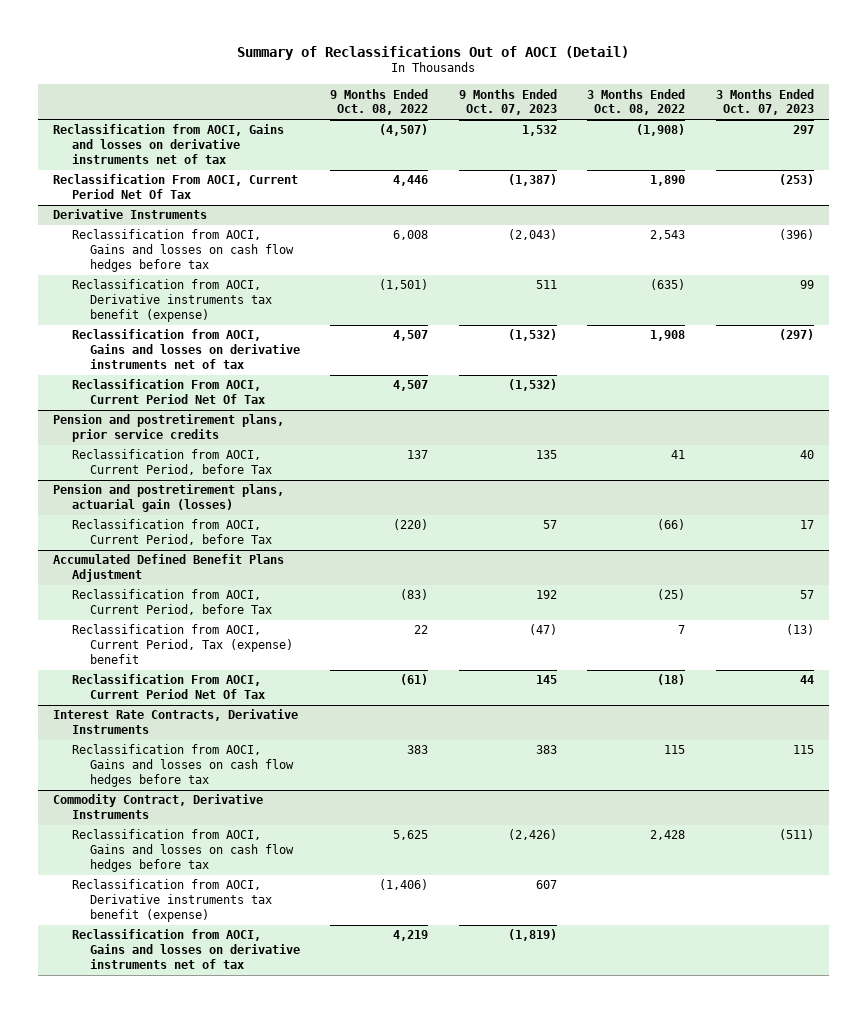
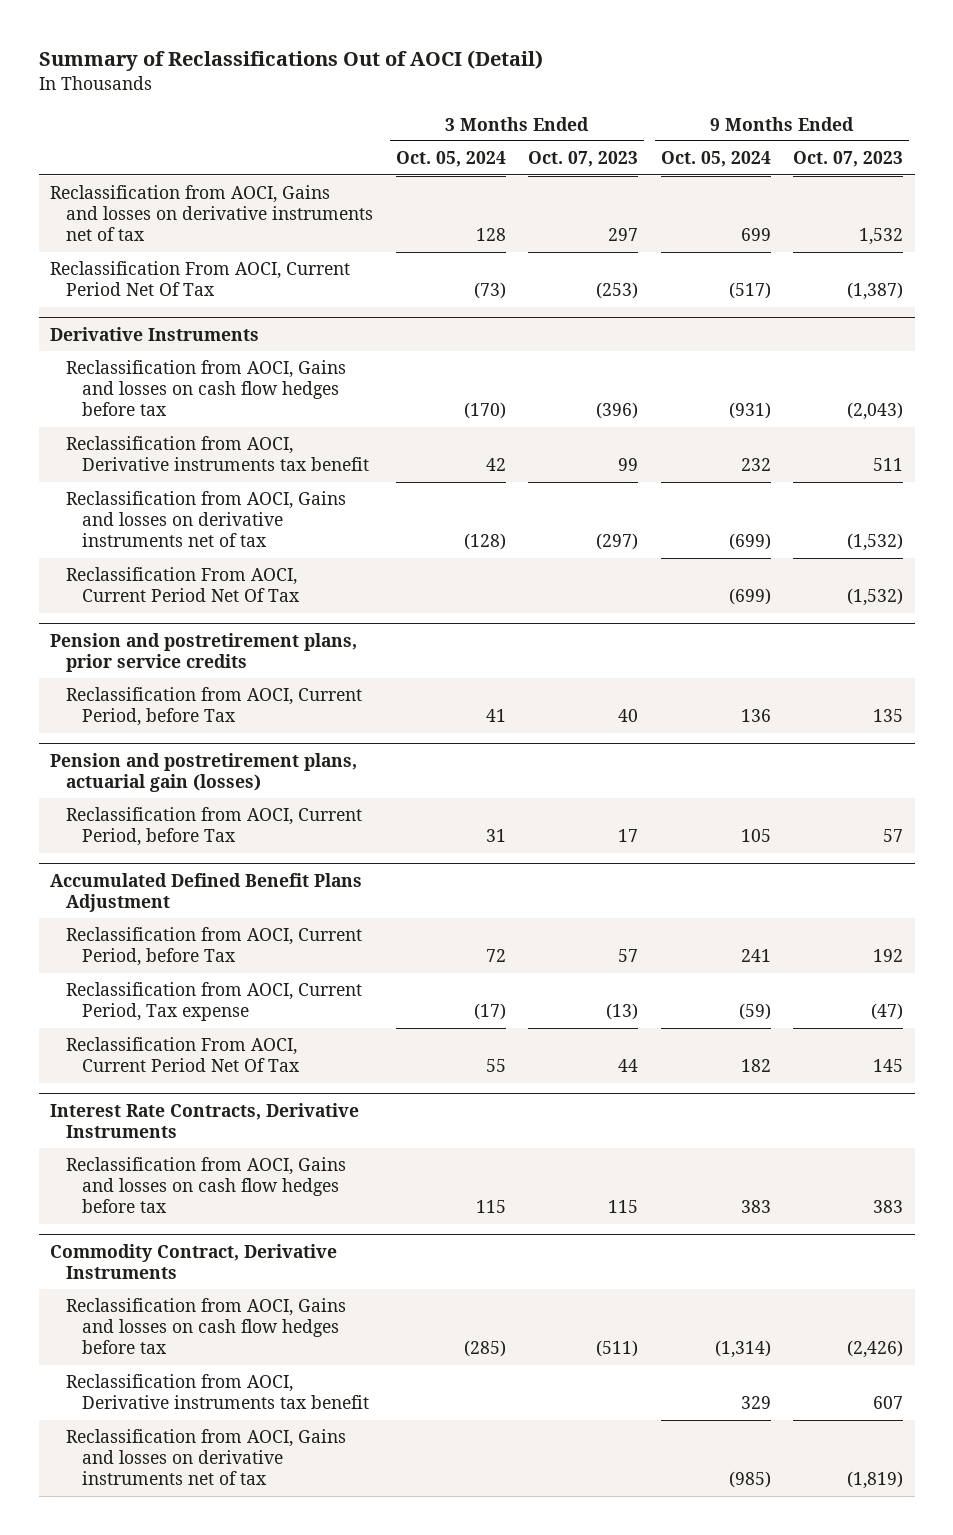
[330,88,429,116] 9 Months Ended Oct. 08, 2022 -> none
[587,88,686,116] 3 Months Ended Oct. 08, 2022 -> none
none -> [395,151,506,168] Oct. 05, 2024
none -> [660,151,771,168] Oct. 05, 2024
[71,279,272,322] Reclassification from AOCI, Derivative instruments tax benefit (expense) -> [66,436,370,472] Reclassification from AOCI, Derivative instruments tax benefit
[71,624,293,664] Reclassification from AOCI, Current Period, Tax (expense) benefit -> [66,982,363,1022] Reclassification from AOCI, Current Period, Tax expense
[71,879,272,922] Reclassification from AOCI, Derivative instruments tax benefit (expense) -> [66,1374,370,1410] Reclassification from AOCI, Derivative instruments tax benefit

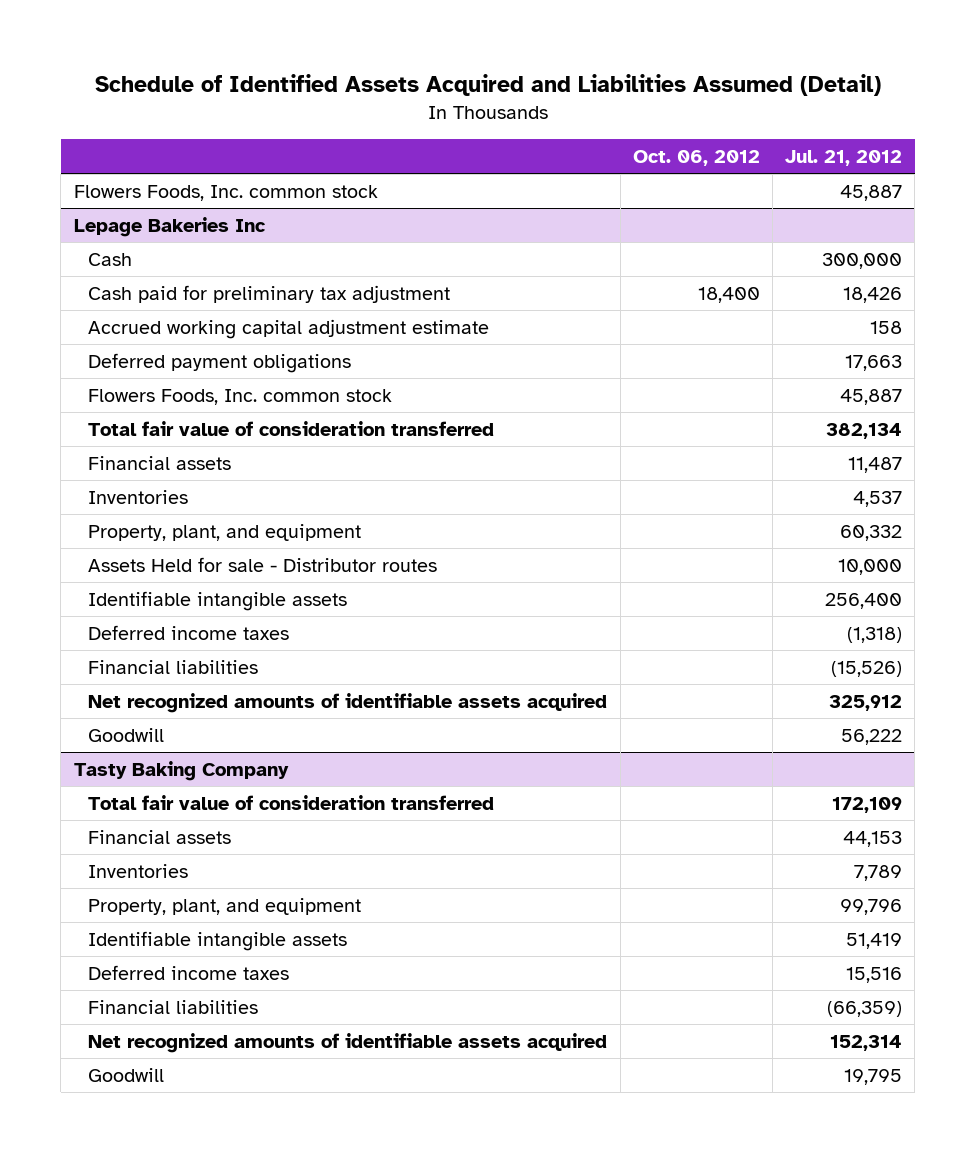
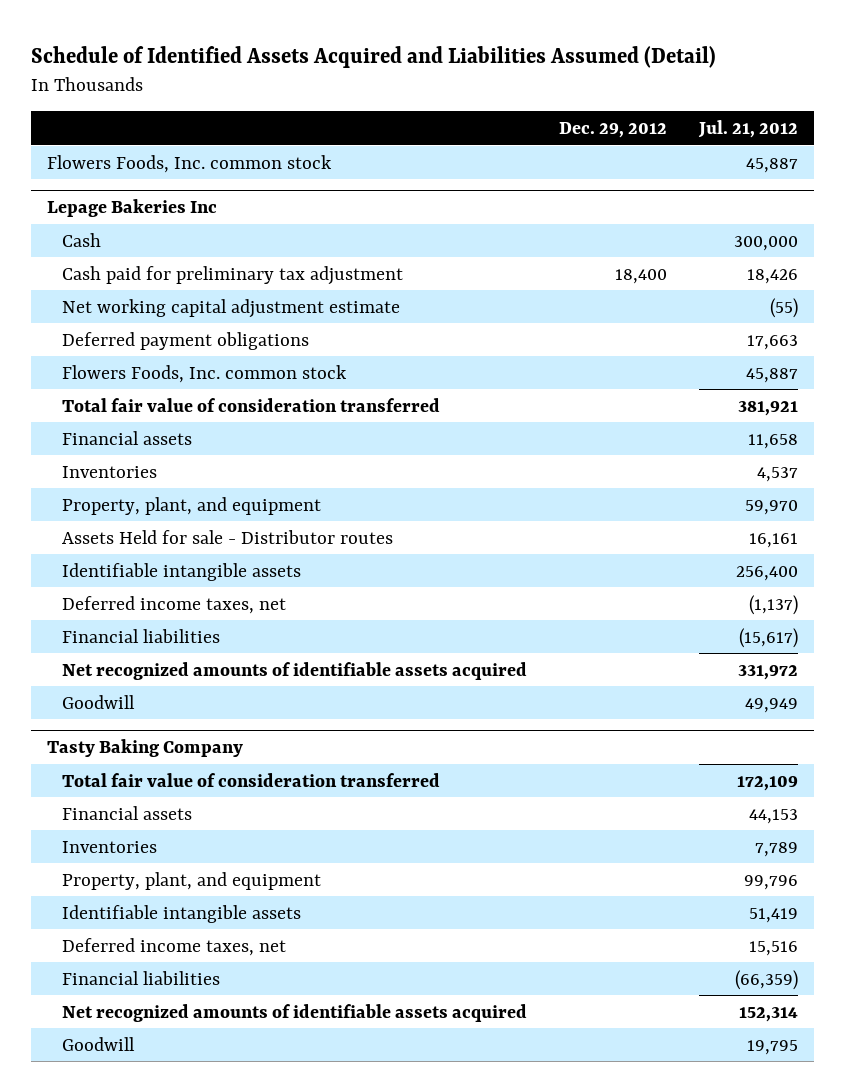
[632,150,760,167] Oct. 06, 2012 -> none
none -> [559,121,668,138] Dec. 29, 2012
[88,318,490,339] Accrued working capital adjustment estimate -> [62,298,401,318] Net working capital adjustment estimate
[869,320,902,334] 158 -> [770,297,799,318] (55)
[825,422,902,439] 382,134 -> [738,400,799,416] 381,921
[847,456,902,473] 11,487 -> [748,433,799,449] 11,658
[839,524,902,541] 60,332 -> [745,499,799,515] 59,970
[837,558,902,575] 10,000 -> [749,532,799,548] 16,161
[88,624,290,640] Deferred income taxes -> [62,595,287,614] Deferred income taxes, net
[846,626,902,643] (1,318) -> [749,594,799,615] (1,137)
[830,660,902,677] (15,526) -> [739,627,799,648] (15,617)
[828,694,902,711] 325,912 -> [738,664,799,680] 331,972
[840,728,902,745] 56,222 -> [745,697,799,713] 49,949
[88,964,290,980] Deferred income taxes -> [62,937,287,956] Deferred income taxes, net

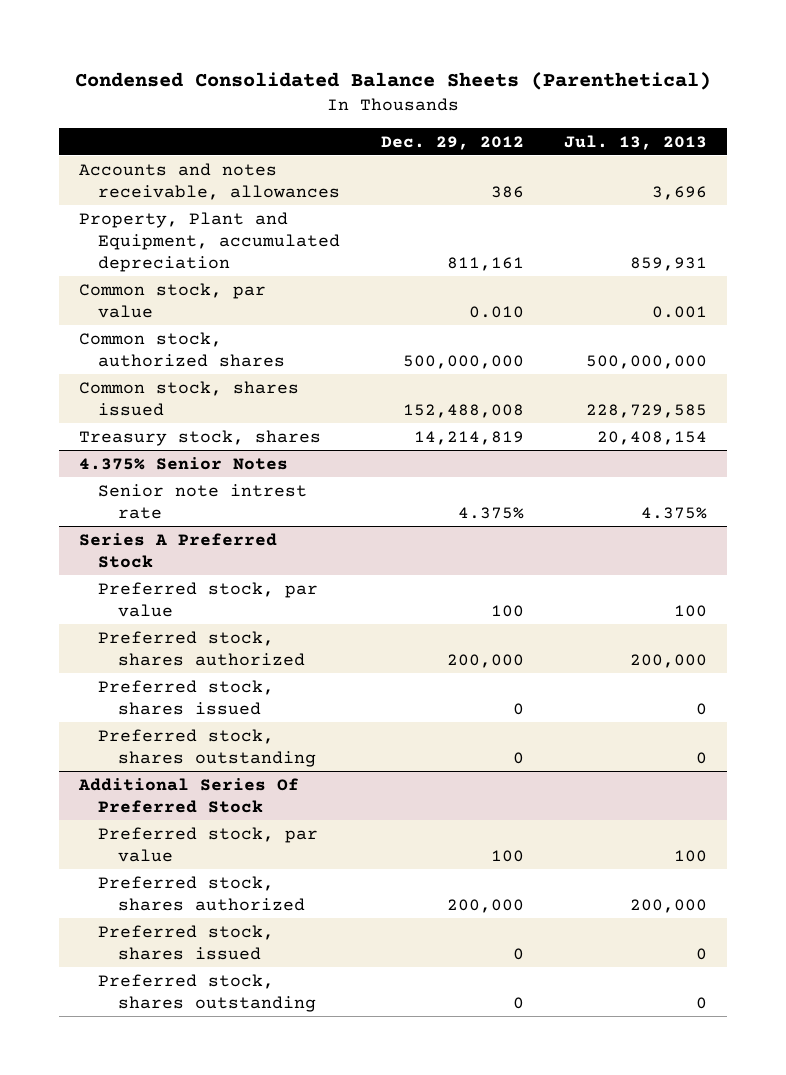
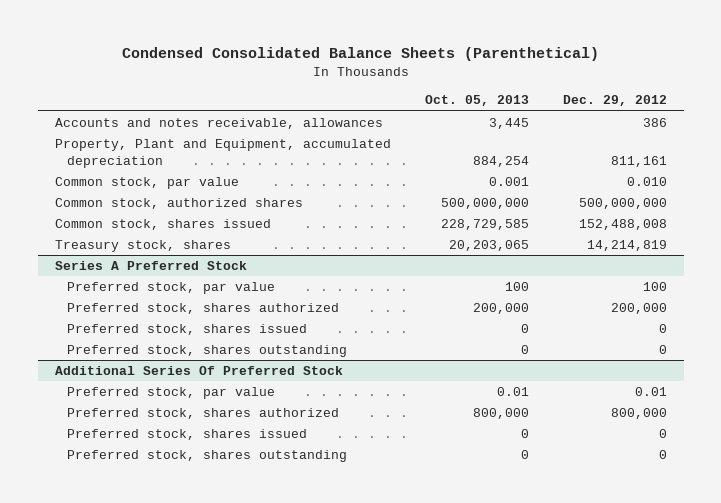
[564,134,708,150] Jul. 13, 2013 -> none
none -> [424,95,529,107] Oct. 05, 2013
[78,456,288,470] 4.375% Senior Notes -> none
[98,483,308,519] Senior note intrest rate -> none
[490,849,524,862] 100 -> [634,387,667,397] 0.01
[446,898,524,913] 200,000 -> [610,408,667,420] 800,000

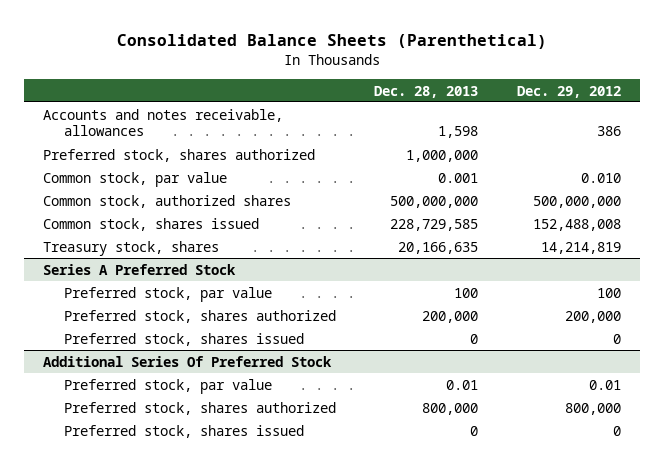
[121,47,599,62] Condensed Consolidated Balance Sheets (Parenthetical) -> [116,33,547,49] Consolidated Balance Sheets (Parenthetical)
[424,95,529,107] Oct. 05, 2013 -> none
none -> [374,85,479,98] Dec. 28, 2013
[54,139,391,168] Property, Plant and Equipment, accumulated depreciation -> none
none -> [43,148,316,162] Preferred stock, shares authorized
[67,345,348,358] Preferred stock, shares outstanding -> none
[67,450,348,463] Preferred stock, shares outstanding -> none

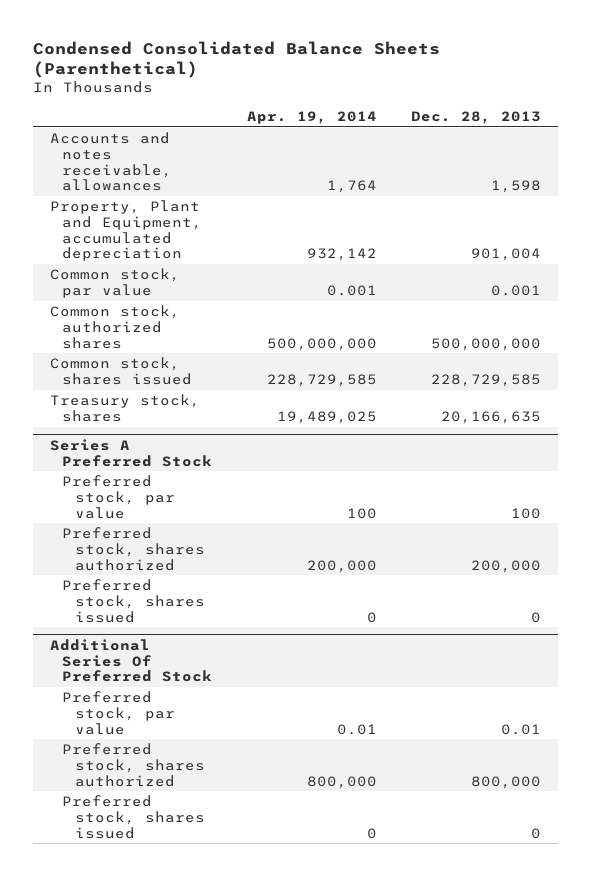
[116,33,547,49] Consolidated Balance Sheets (Parenthetical) -> [33,40,441,79] Condensed Consolidated Balance Sheets (Parenthetical)
[516,85,621,98] Dec. 29, 2012 -> none
none -> [246,110,377,124] Apr. 19, 2014
[43,148,316,162] Preferred stock, shares authorized -> none
none -> [50,200,203,262] Property, Plant and Equipment, accumulated depreciation

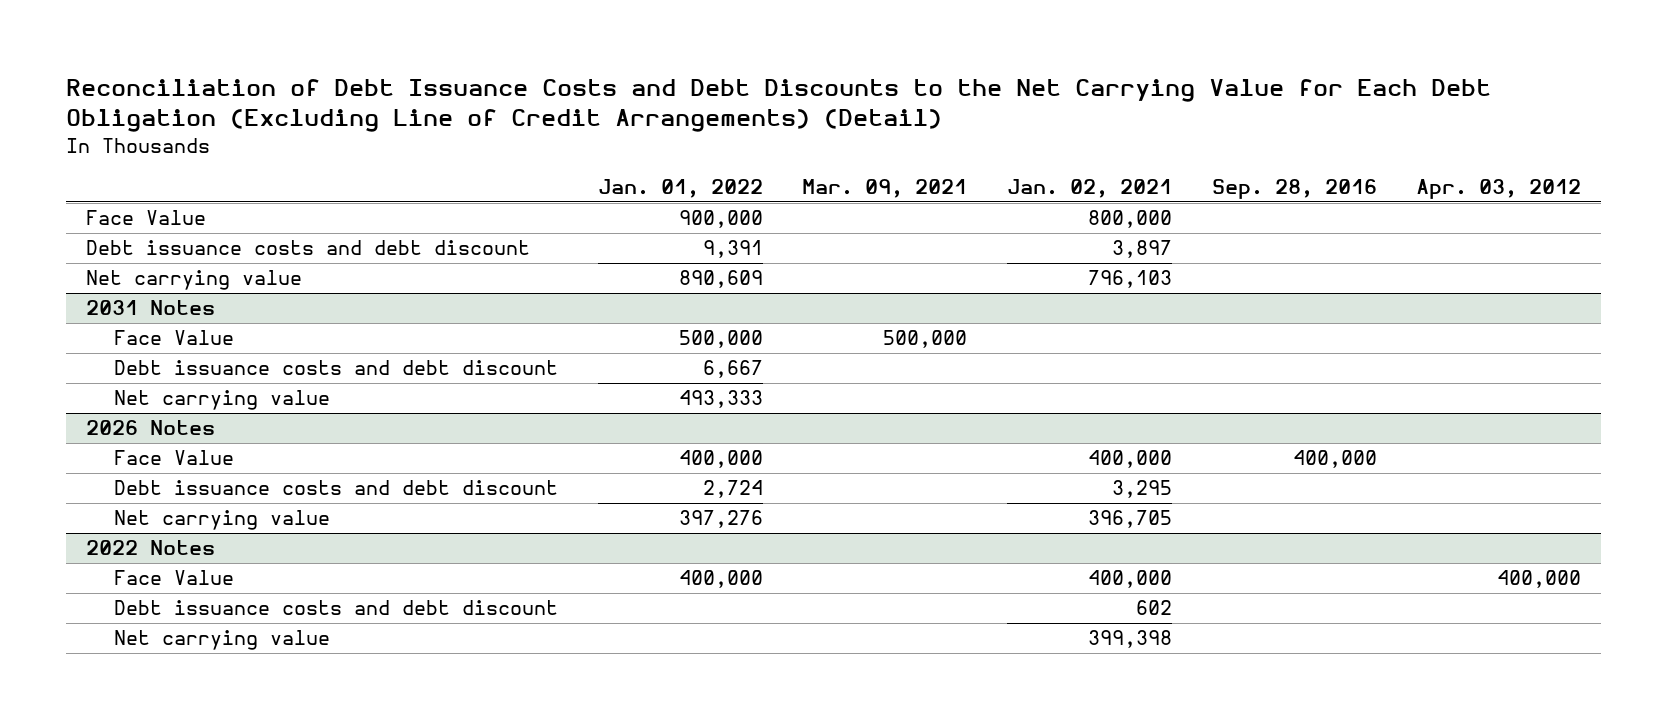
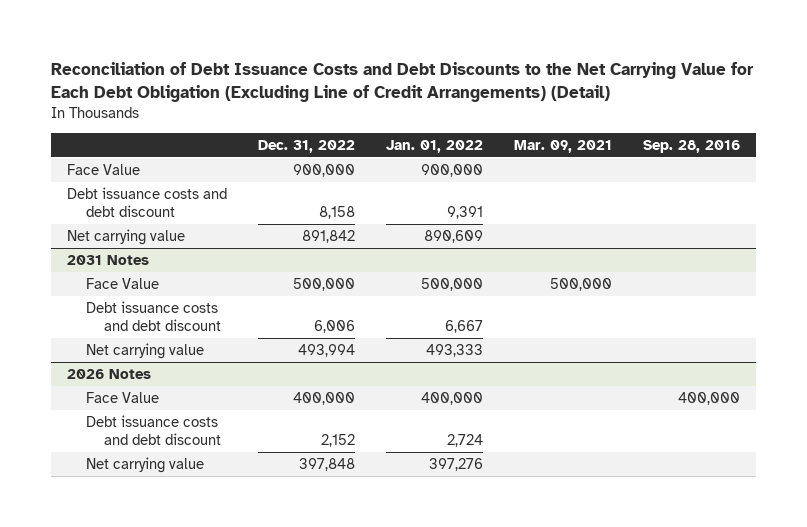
[1006,179,1172,199] Jan. 02, 2021 -> none
[1416,179,1582,200] Apr. 03, 2012 -> none
none -> [258,140,356,154] Dec. 31, 2022
[85,540,215,556] 2022 Notes -> none
[114,570,235,586] Face Value -> none
[114,600,559,616] Debt issuance costs and debt discount -> none
[114,630,331,651] Net carrying value -> none

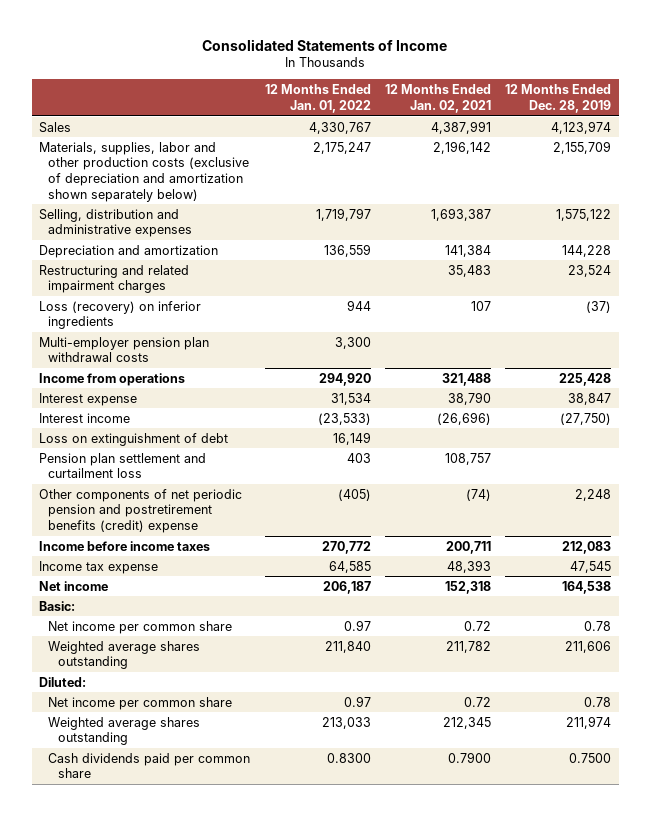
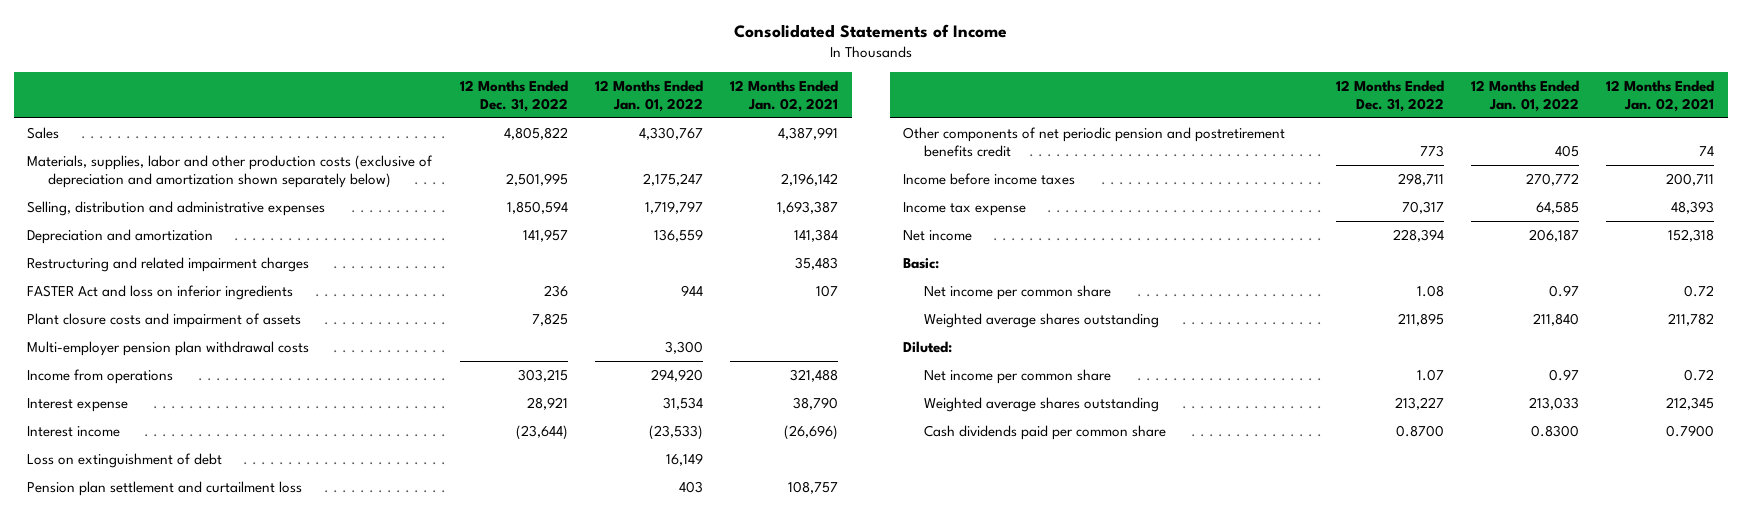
[505,84,612,113] 12 Months Ended Dec. 28, 2019 -> none
none -> [459,80,568,112] 12 Months Ended Dec. 31, 2022
[38,300,201,330] Loss (recovery) on inferior ingredients -> [27,284,294,300] FASTER Act and loss on inferior ingredients
none -> [27,312,302,328] Plant closure costs and impairment of assets
[38,488,242,533] Other components of net periodic pension and postretirement benefits (credit) expense -> [903,126,1286,157] Other components of net periodic pension and postretirement benefits credit
[337,488,371,501] (405) -> [1554,144,1579,157] 405
[466,488,492,501] (74) -> [1699,145,1715,156] 74

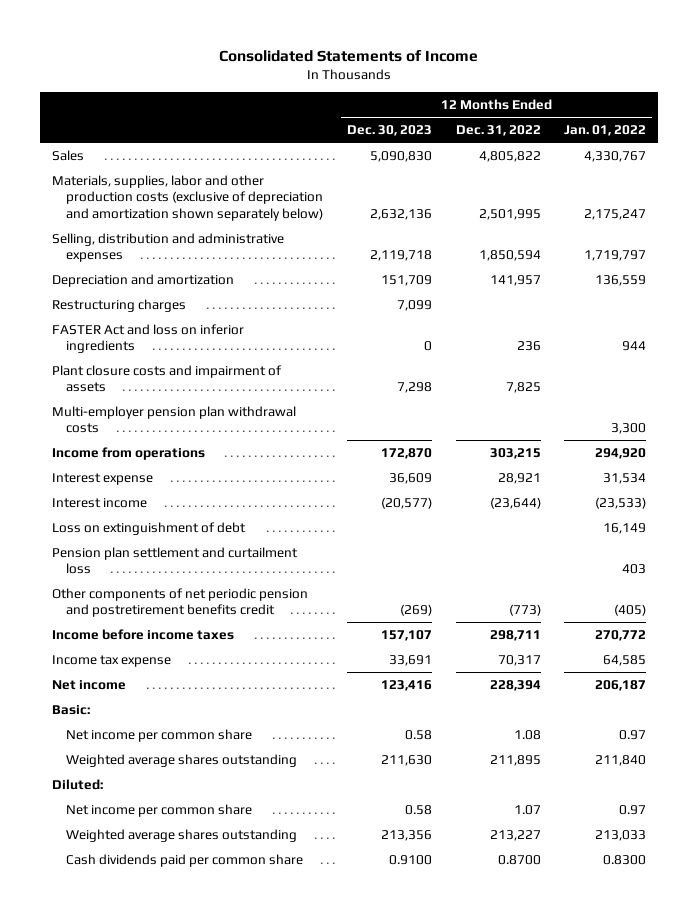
[730,80,839,112] 12 Months Ended Jan. 02, 2021 -> none
none -> [346,125,432,137] Dec. 30, 2023
[27,256,310,272] Restructuring and related impairment charges -> none
none -> [51,298,186,312] Restructuring charges
[1419,144,1444,157] 773 -> [508,604,541,617] (773)
[1554,144,1579,157] 405 -> [614,604,647,617] (405)

